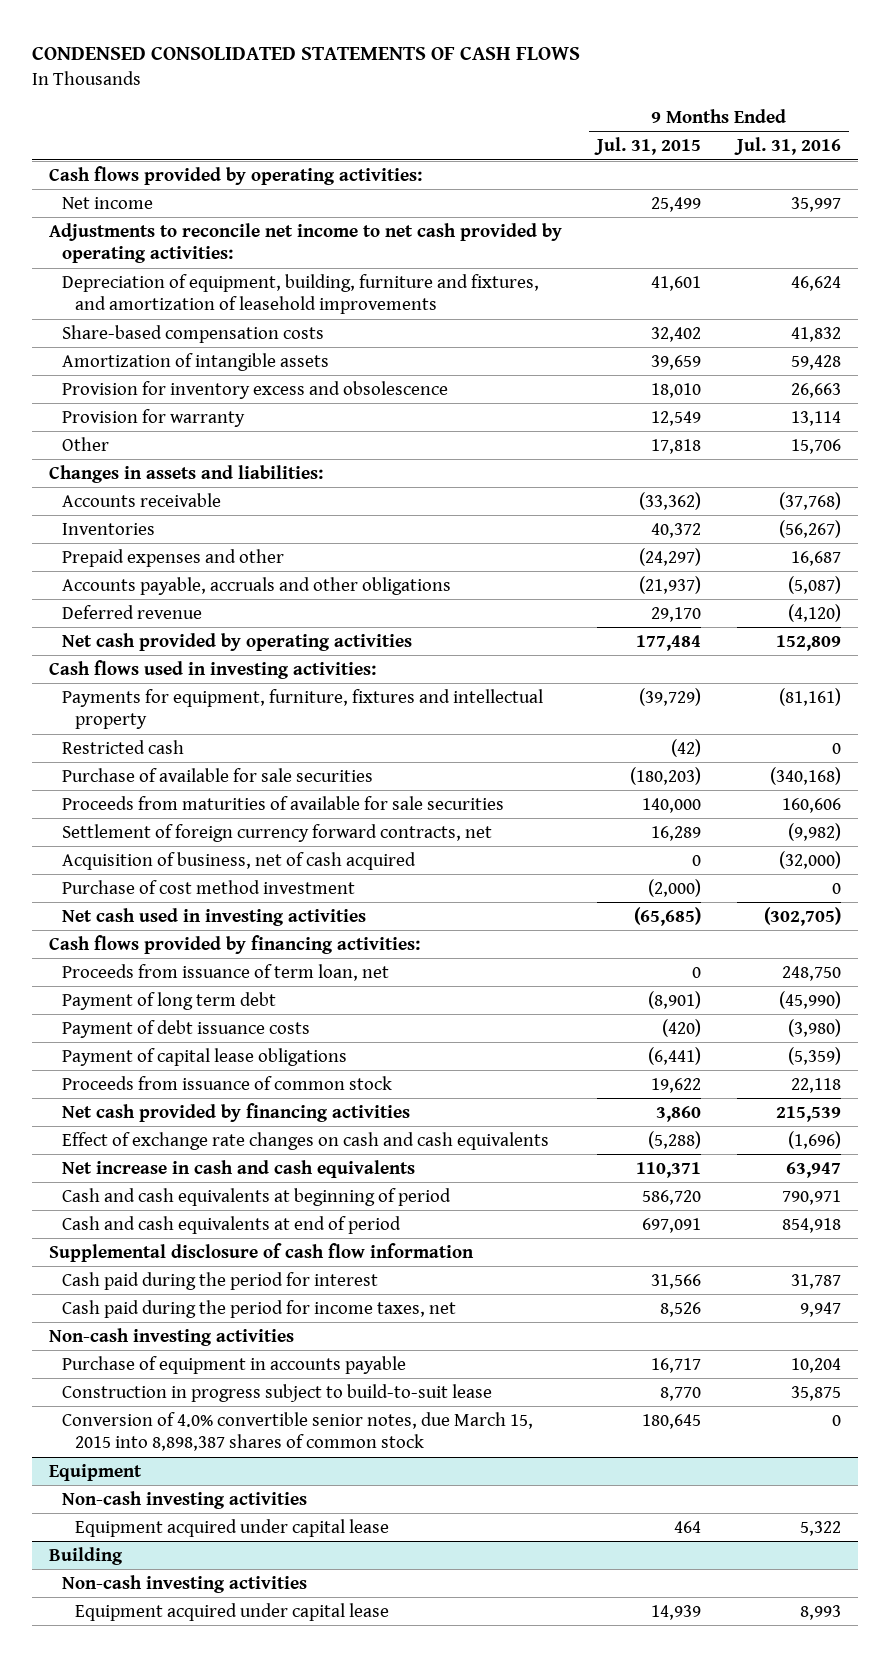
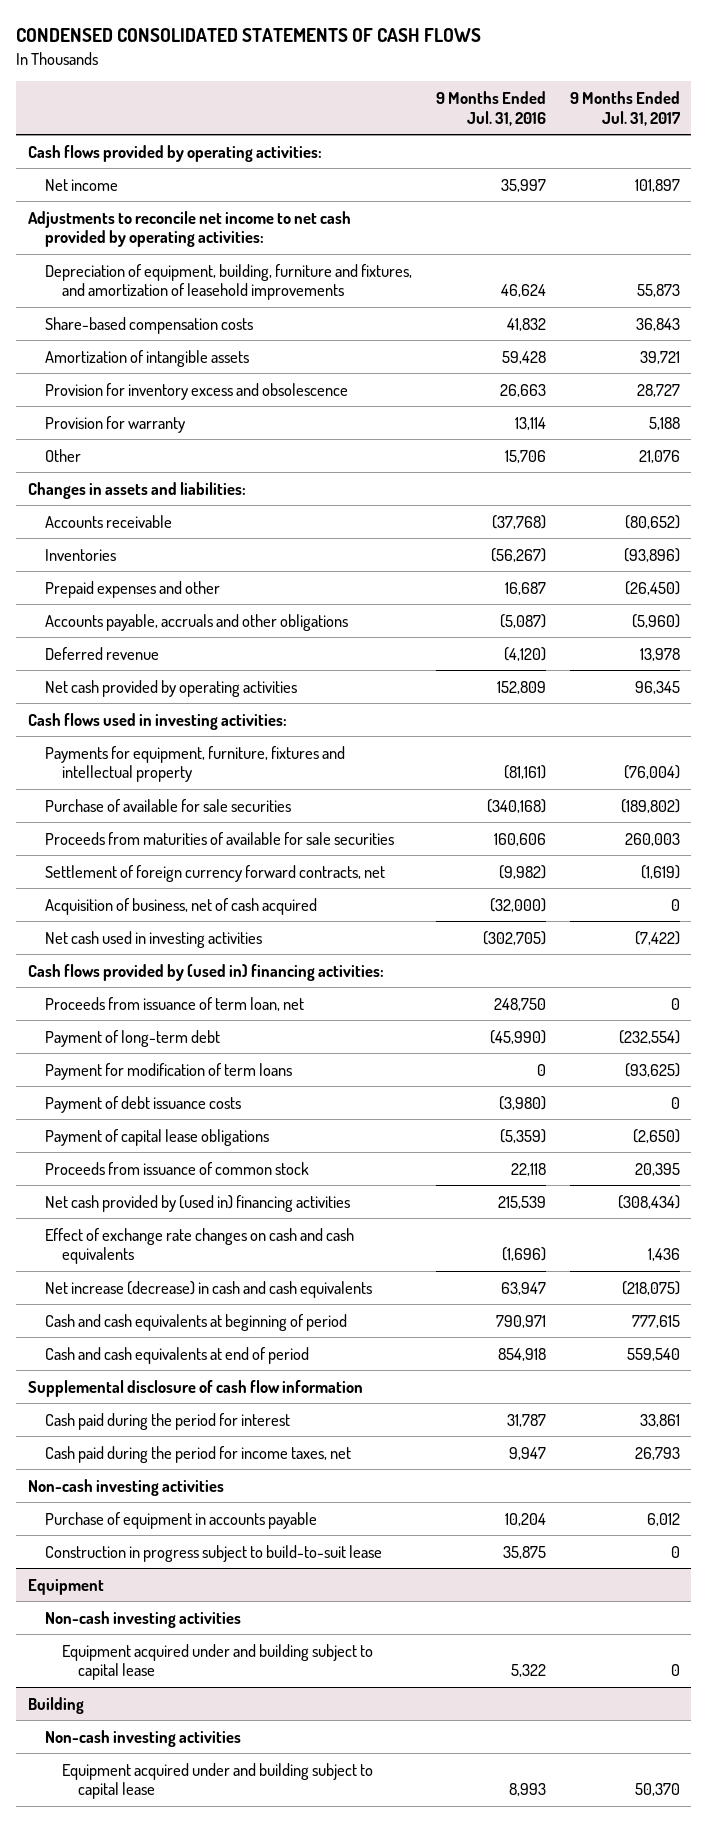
[594,137,702,156] Jul. 31, 2015 -> none
none -> [569,91,681,126] 9 Months Ended Jul. 31, 2017
[62,739,185,754] Restricted cash -> none
[62,879,356,894] Purchase of cost method investment -> none
[49,934,421,954] Cash flows provided by financing activities: -> [28,963,385,981] Cash flows provided by (used in) financing activities:
[62,991,277,1010] Payment of long term debt -> [44,1029,220,1047] Payment of long-term debt
none -> [44,1062,292,1080] Payment for modification of term loans
[62,1102,411,1122] Net cash provided by financing activities -> [44,1194,350,1212] Net cash provided by (used in) financing activities
[62,1159,416,1178] Net increase in cash and cash equivalents -> [44,1280,372,1298] Net increase (decrease) in cash and cash equivalents
[62,1411,534,1452] Conversion of 4.0% convertible senior notes, due March 15, 2015 into 8,898,387 shares of common stock -> none
[75,1518,390,1537] Equipment acquired under capital lease -> [61,1643,373,1681] Equipment acquired under and building subject to capital lease
[75,1602,390,1621] Equipment acquired under capital lease -> [61,1762,373,1800] Equipment acquired under and building subject to capital lease

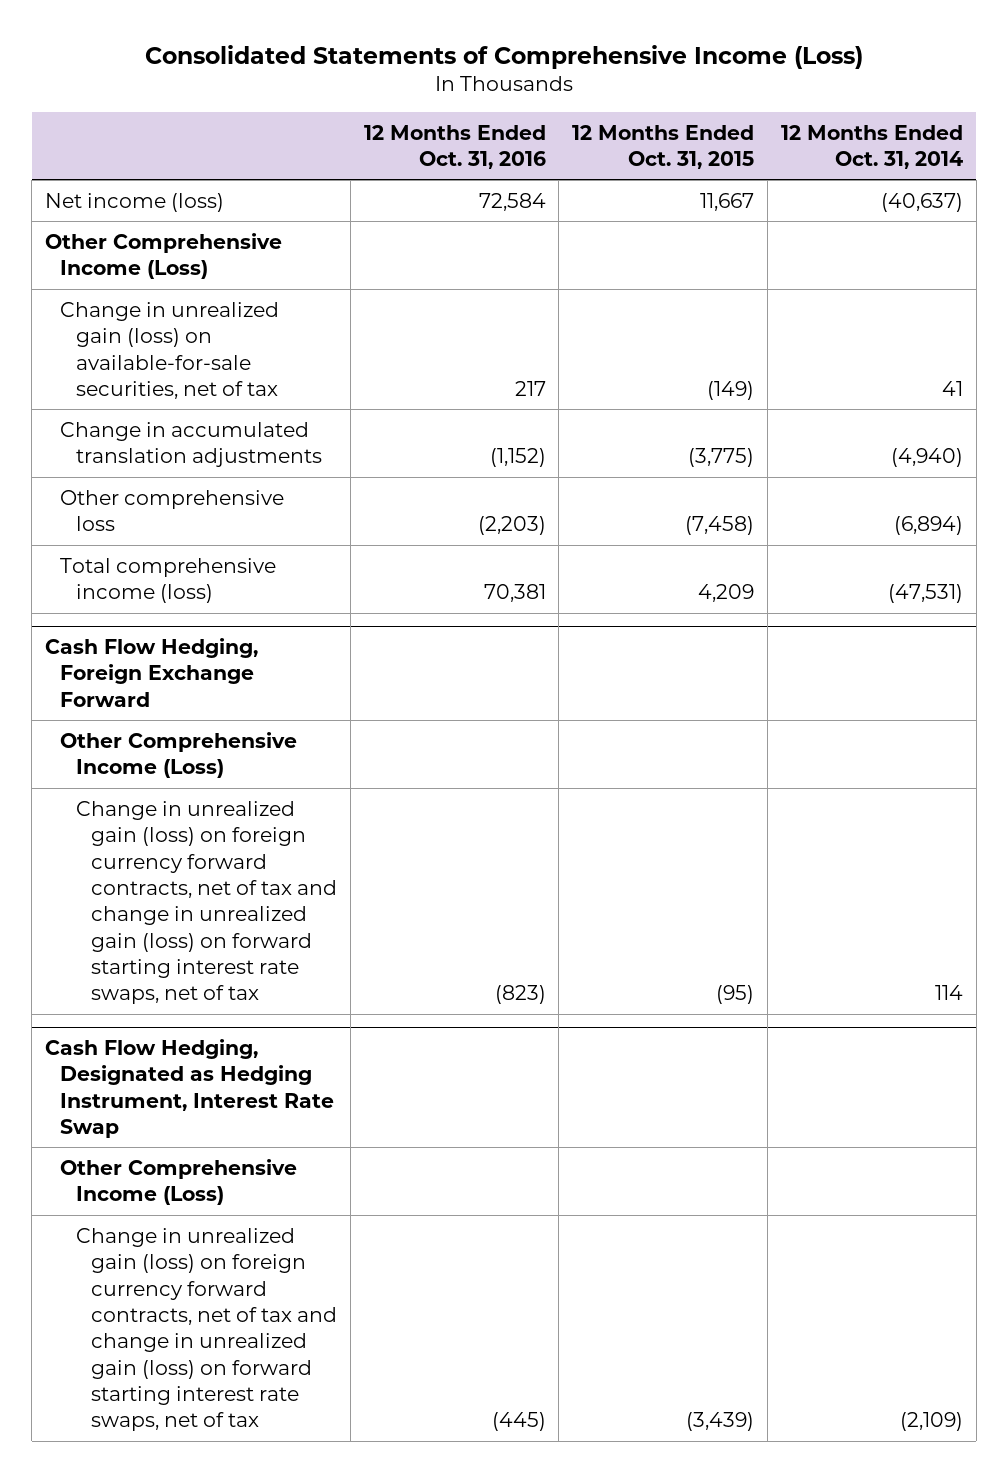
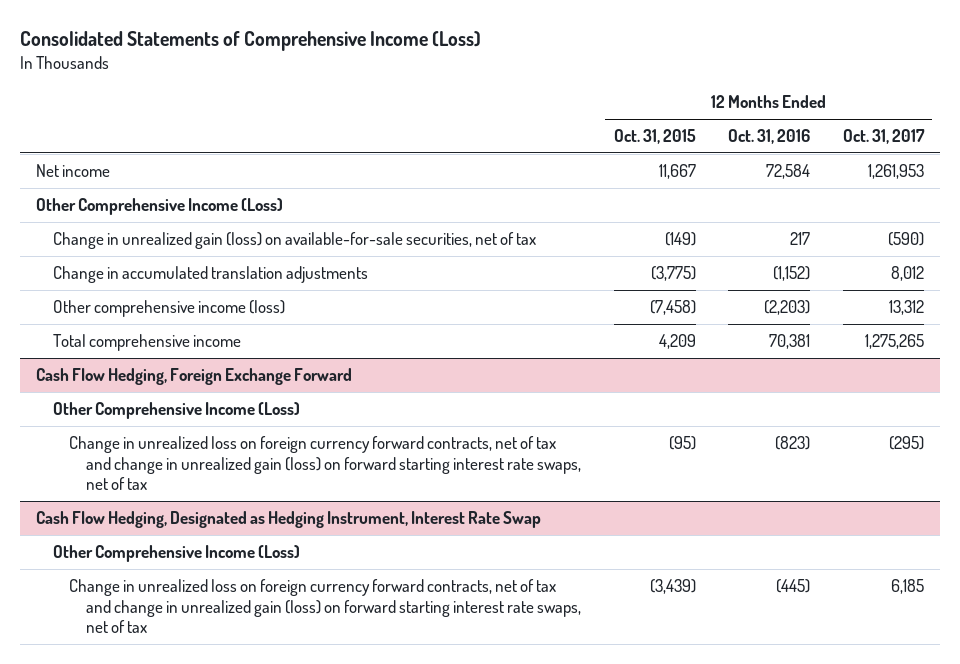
[780,124,963,170] 12 Months Ended Oct. 31, 2014 -> none
none -> [843,128,926,144] Oct. 31, 2017
[44,192,224,212] Net income (loss) -> [36,163,111,177] Net income
[60,489,285,532] Other comprehensive loss -> [52,299,285,317] Other comprehensive income (loss)
[60,557,277,604] Total comprehensive income (loss) -> [52,333,241,351] Total comprehensive income
[75,800,338,1005] Change in unrealized gain (loss) on foreign currency forward contracts, net of tax and change in unrealized gain (loss) on forward starting interest rate swaps, net of tax -> [69,435,581,491] Change in unrealized loss on foreign currency forward contracts, net of tax and change in unrealized gain (loss) on forward starting interest rate swaps, net of tax
[75,1227,338,1432] Change in unrealized gain (loss) on foreign currency forward contracts, net of tax and change in unrealized gain (loss) on forward starting interest rate swaps, net of tax -> [69,578,581,634] Change in unrealized loss on foreign currency forward contracts, net of tax and change in unrealized gain (loss) on forward starting interest rate swaps, net of tax

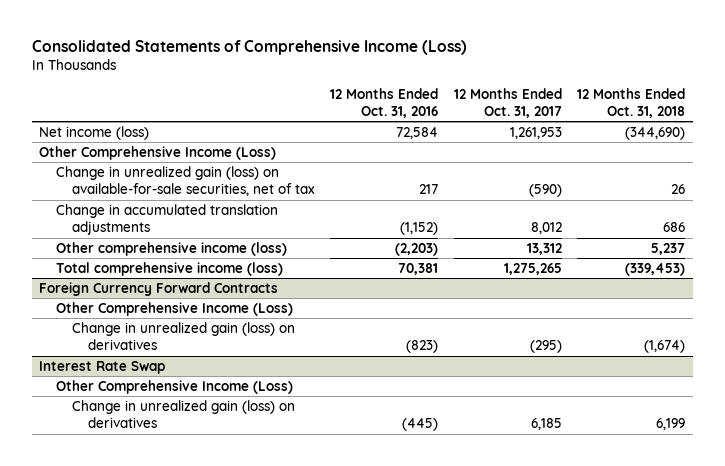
[613,128,696,144] Oct. 31, 2015 -> none
none -> [577,87,686,118] 12 Months Ended Oct. 31, 2018
[36,163,111,177] Net income -> [39,125,150,140] Net income (loss)
[36,367,353,385] Cash Flow Hedging, Foreign Exchange Forward -> none
[52,333,241,351] Total comprehensive income -> [55,261,283,276] Total comprehensive income (loss)
none -> [39,281,279,296] Foreign Currency Forward Contracts
[36,510,542,528] Cash Flow Hedging, Designated as Hedging Instrument, Interest Rate Swap -> none
[69,435,581,491] Change in unrealized loss on foreign currency forward contracts, net of tax and change in unrealized gain (loss) on forward starting interest rate swaps, net of tax -> [71,321,295,351] Change in unrealized gain (loss) on derivatives
none -> [39,360,166,374] Interest Rate Swap
[69,578,581,634] Change in unrealized loss on foreign currency forward contracts, net of tax and change in unrealized gain (loss) on forward starting interest rate swaps, net of tax -> [71,399,295,429] Change in unrealized gain (loss) on derivatives

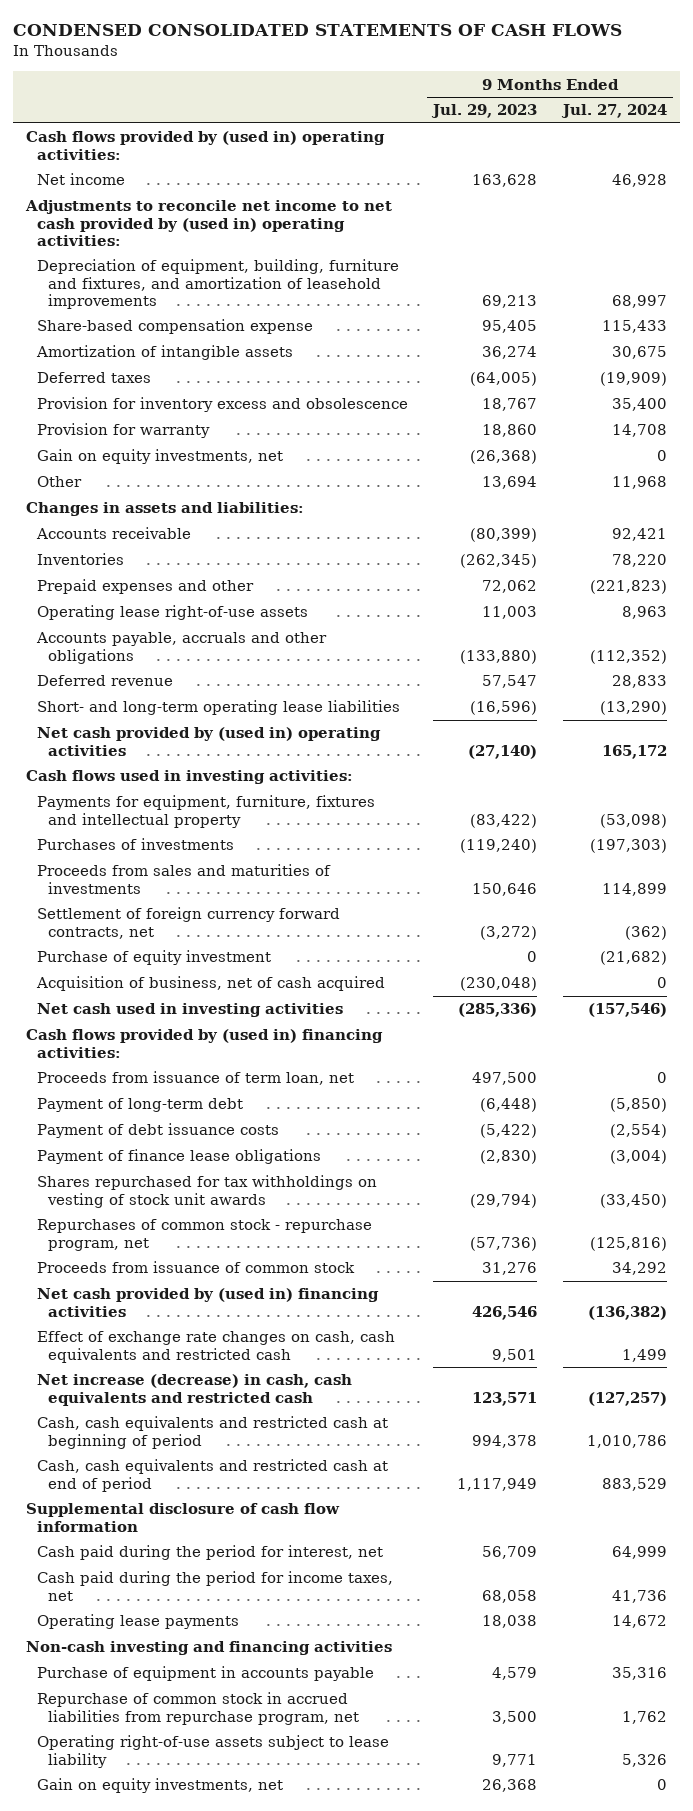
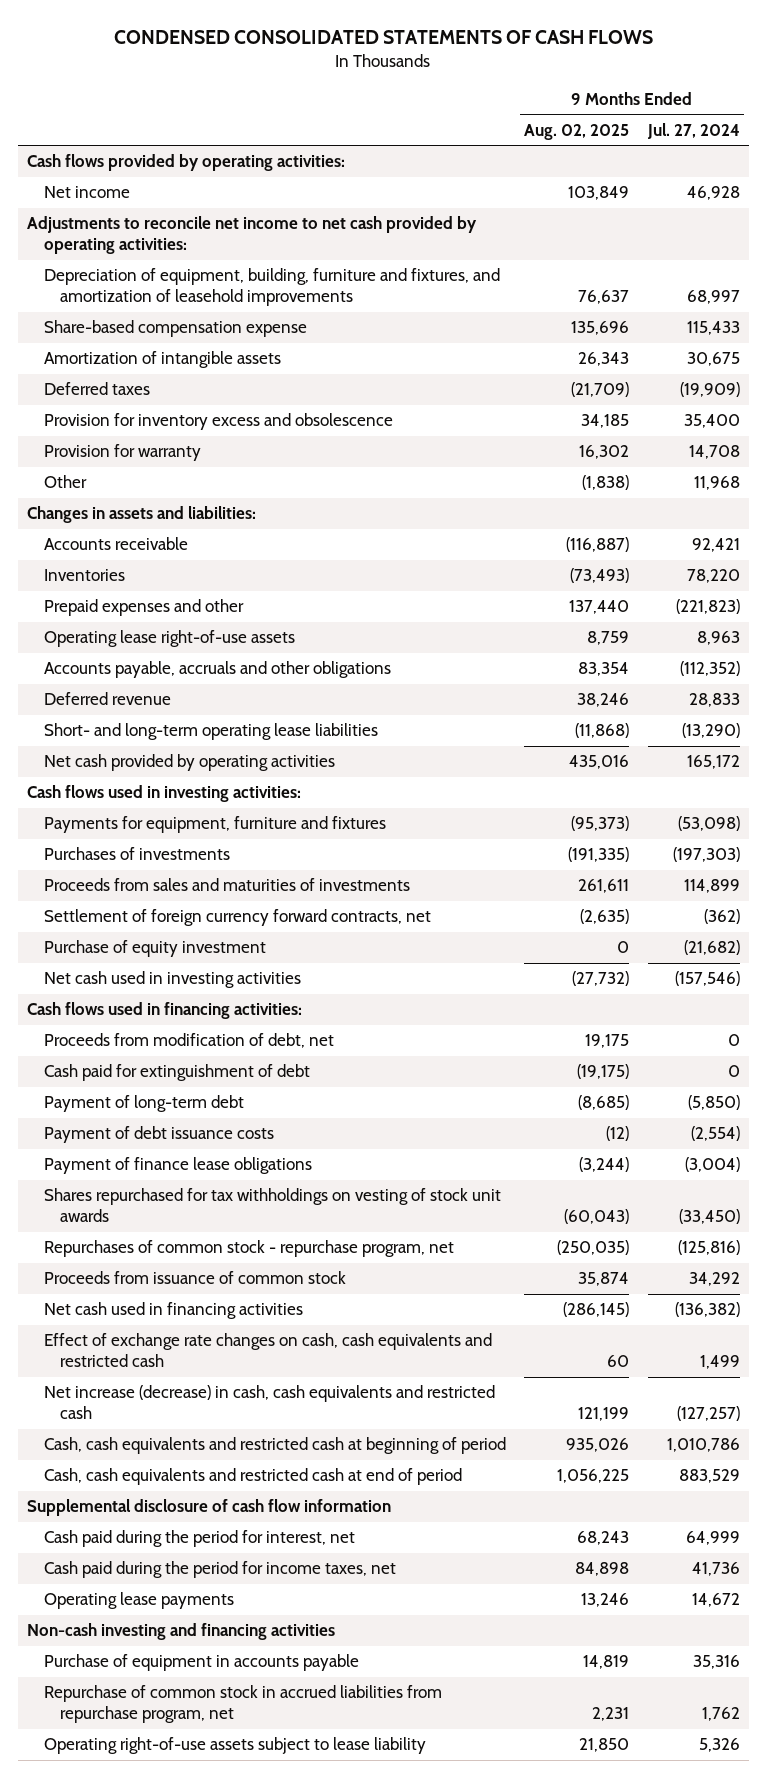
[431,104,538,119] Jul. 29, 2023 -> none
none -> [524,124,630,141] Aug. 02, 2025
[25,131,385,160] Cash flows provided by (used in) operating activities: -> [27,154,346,172] Cash flows provided by operating activities:
[24,200,392,246] Adjustments to reconcile net income to net cash provided by (used in) operating activities: -> [27,216,478,255] Adjustments to reconcile net income to net cash provided by operating activities:
[36,449,283,465] Gain on equity investments, net -> none
[36,727,381,756] Net cash provided by (used in) operating activities -> [43,754,335,772] Net cash provided by operating activities
[36,795,375,828] Payments for equipment, furniture, fixtures and intellectual property -> [43,816,386,834] Payments for equipment, furniture and fixtures
[35,976,385,992] Acquisition of business, net of cash acquired -> none
[36,1071,354,1086] Proceeds from issuance of term loan, net -> none
[25,1029,383,1058] Cash flows provided by (used in) financing activities: -> [27,1002,303,1020] Cash flows used in financing activities:
none -> [43,1033,334,1049] Proceeds from modification of debt, net
none -> [43,1064,310,1082] Cash paid for extinguishment of debt
[36,1288,379,1317] Net cash provided by (used in) financing activities -> [43,1302,303,1320] Net cash used in financing activities
[36,1778,283,1794] Gain on equity investments, net -> none

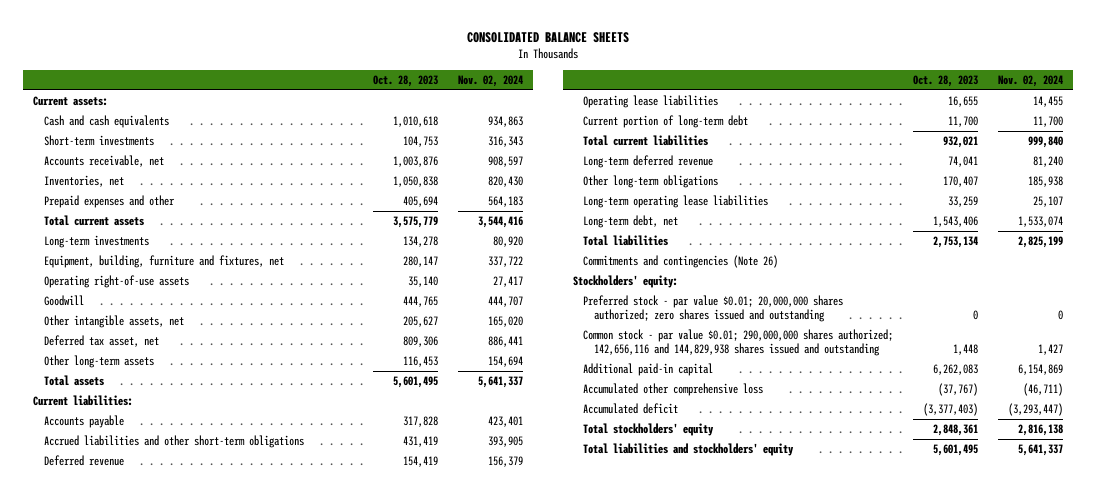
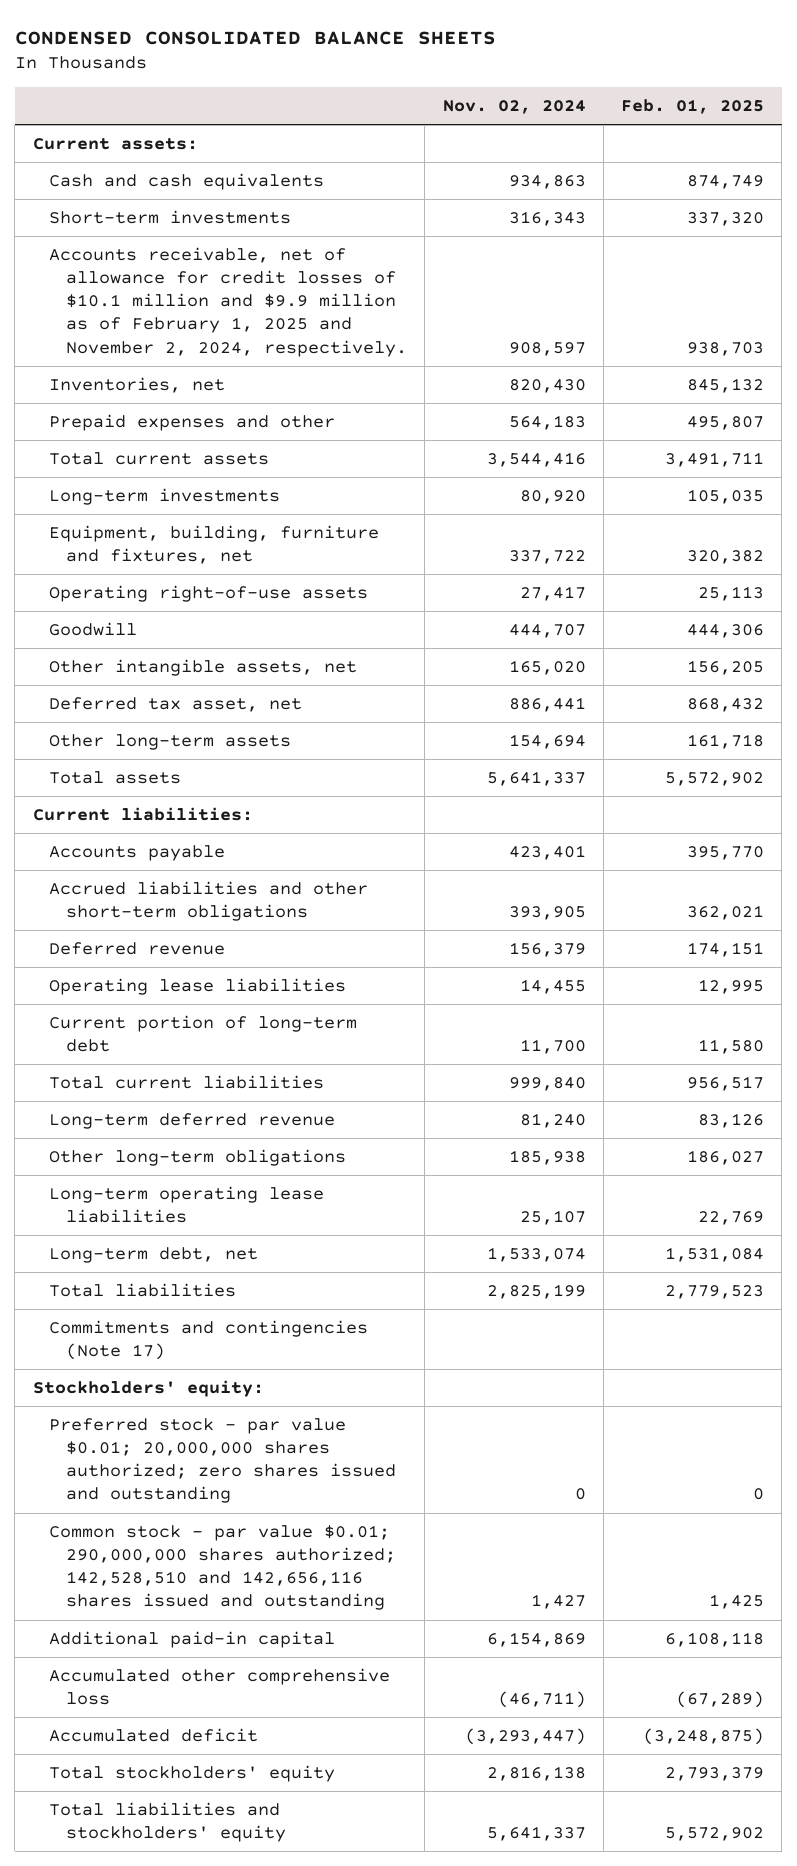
[467,31,630,43] CONSOLIDATED BALANCE SHEETS -> [14,30,496,45] CONDENSED CONSOLIDATED BALANCE SHEETS
[373,75,439,88] Oct. 28, 2023 -> none
none -> [621,98,765,114] Feb. 01, 2025
[43,155,164,168] Accounts receivable, net -> [49,247,408,357] Accounts receivable, net of allowance for credit losses of $10.1 million and $9.9 million as of February 1, 2025 and November 2, 2024, respectively.
[583,255,779,269] Commitments and contingencies (Note 26) -> [49,1320,369,1361] Commitments and contingencies (Note 17)
[583,329,894,357] Common stock - par value $0.01; 290,000,000 shares authorized; 142,656,116 and 144,829,938 shares issued and outstanding -> [49,1525,397,1611] Common stock - par value $0.01; 290,000,000 shares authorized; 142,528,510 and 142,656,116 shares issued and outstanding

